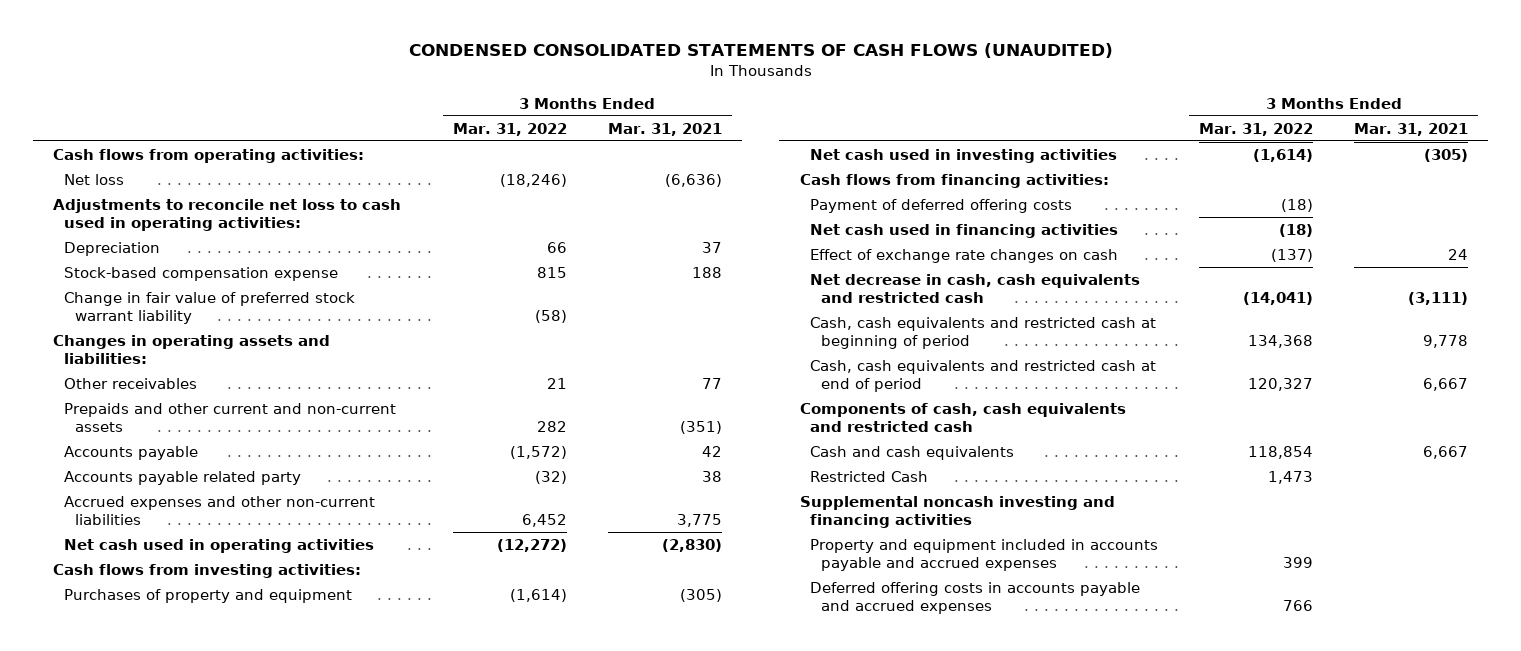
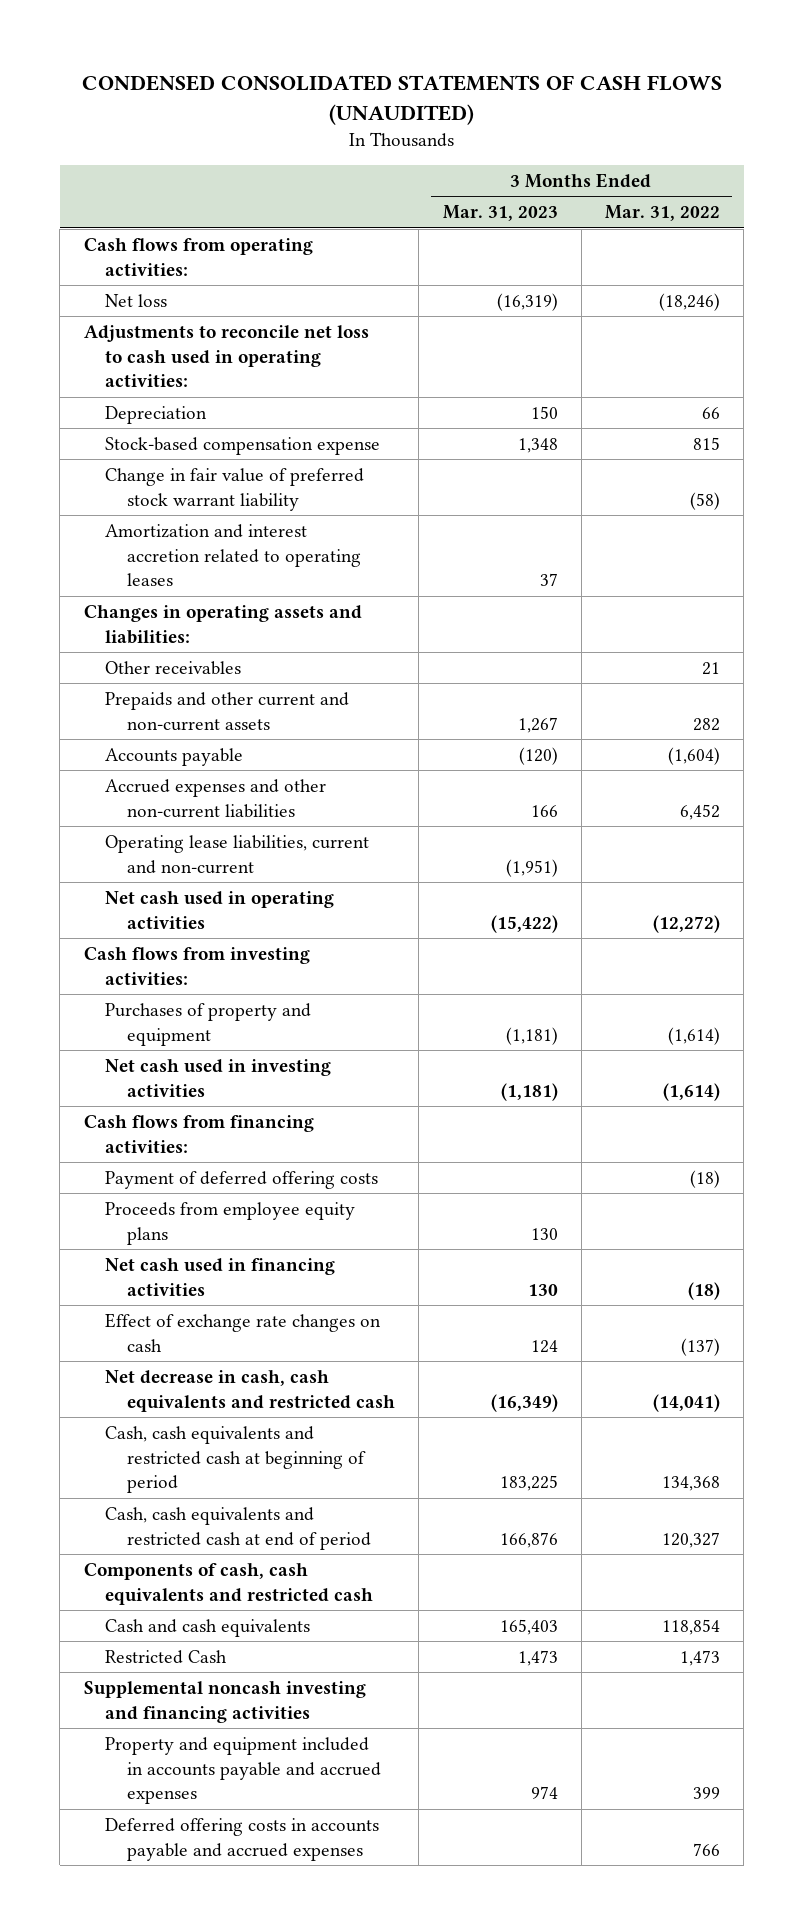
[607,122,722,136] Mar. 31, 2021 -> none
none -> [442,205,558,222] Mar. 31, 2023
none -> [105,523,362,587] Amortization and interest accretion related to operating leases
[63,470,301,485] Accounts payable related party -> none
[509,445,567,459] (1,572) -> [667,746,720,765] (1,604)
none -> [105,834,370,874] Operating lease liabilities, current and non-current
none -> [105,1201,356,1245] Proceeds from employee equity plans

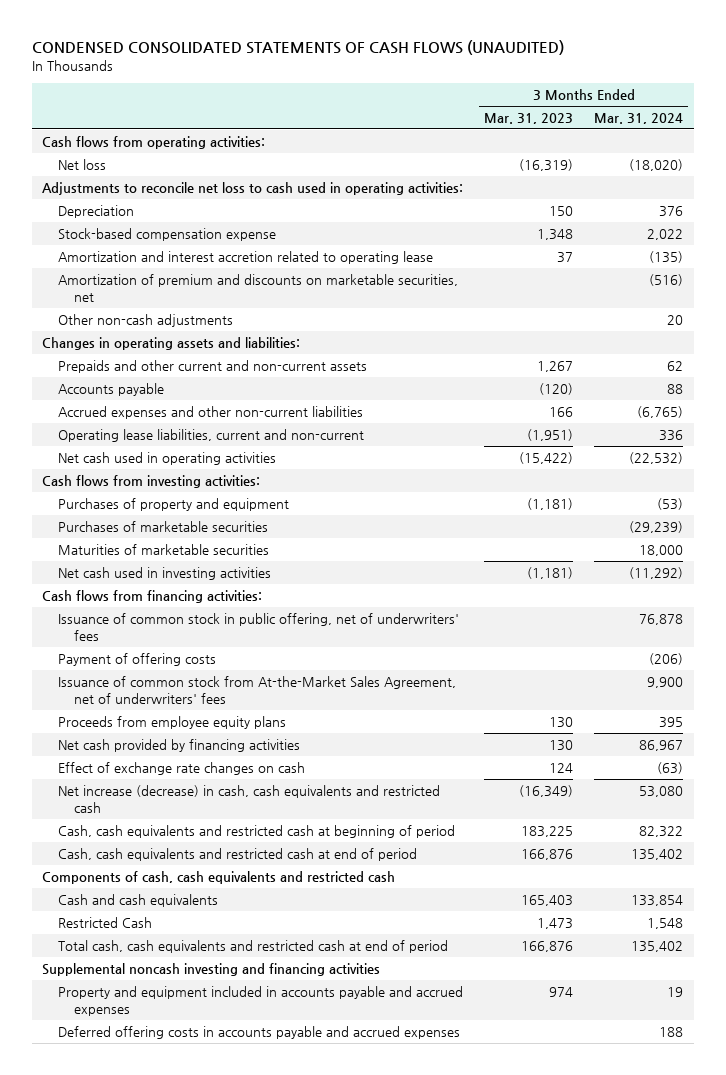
[604,205,720,222] Mar. 31, 2022 -> none
none -> [594,113,684,125] Mar. 31, 2024
[105,467,365,511] Change in fair value of preferred stock warrant liability -> none
[105,523,362,587] Amortization and interest accretion related to operating leases -> [58,250,434,264] Amortization and interest accretion related to operating lease
none -> [58,273,459,303] Amortization of premium and discounts on marketable securities, net
none -> [58,313,234,327] Other non-cash adjustments
[105,660,242,675] Other receivables -> none
none -> [58,520,269,532] Purchases of marketable securities
none -> [58,543,270,555] Maturities of marketable securities
none -> [58,612,460,642] Issuance of common stock in public offering, net of underwriters' fees
[105,1170,379,1189] Payment of deferred offering costs -> [58,652,217,666] Payment of offering costs
none -> [58,675,457,705] Issuance of common stock from At-the-Market Sales Agreement, net of underwriters' fees
[105,1257,336,1296] Net cash used in financing activities -> [58,738,301,752] Net cash provided by financing activities
[105,1369,396,1412] Net decrease in cash, cash equivalents and restricted cash -> [58,784,441,814] Net increase (decrease) in cash, cash equivalents and restricted cash
none -> [58,939,449,953] Total cash, cash equivalents and restricted cash at end of period

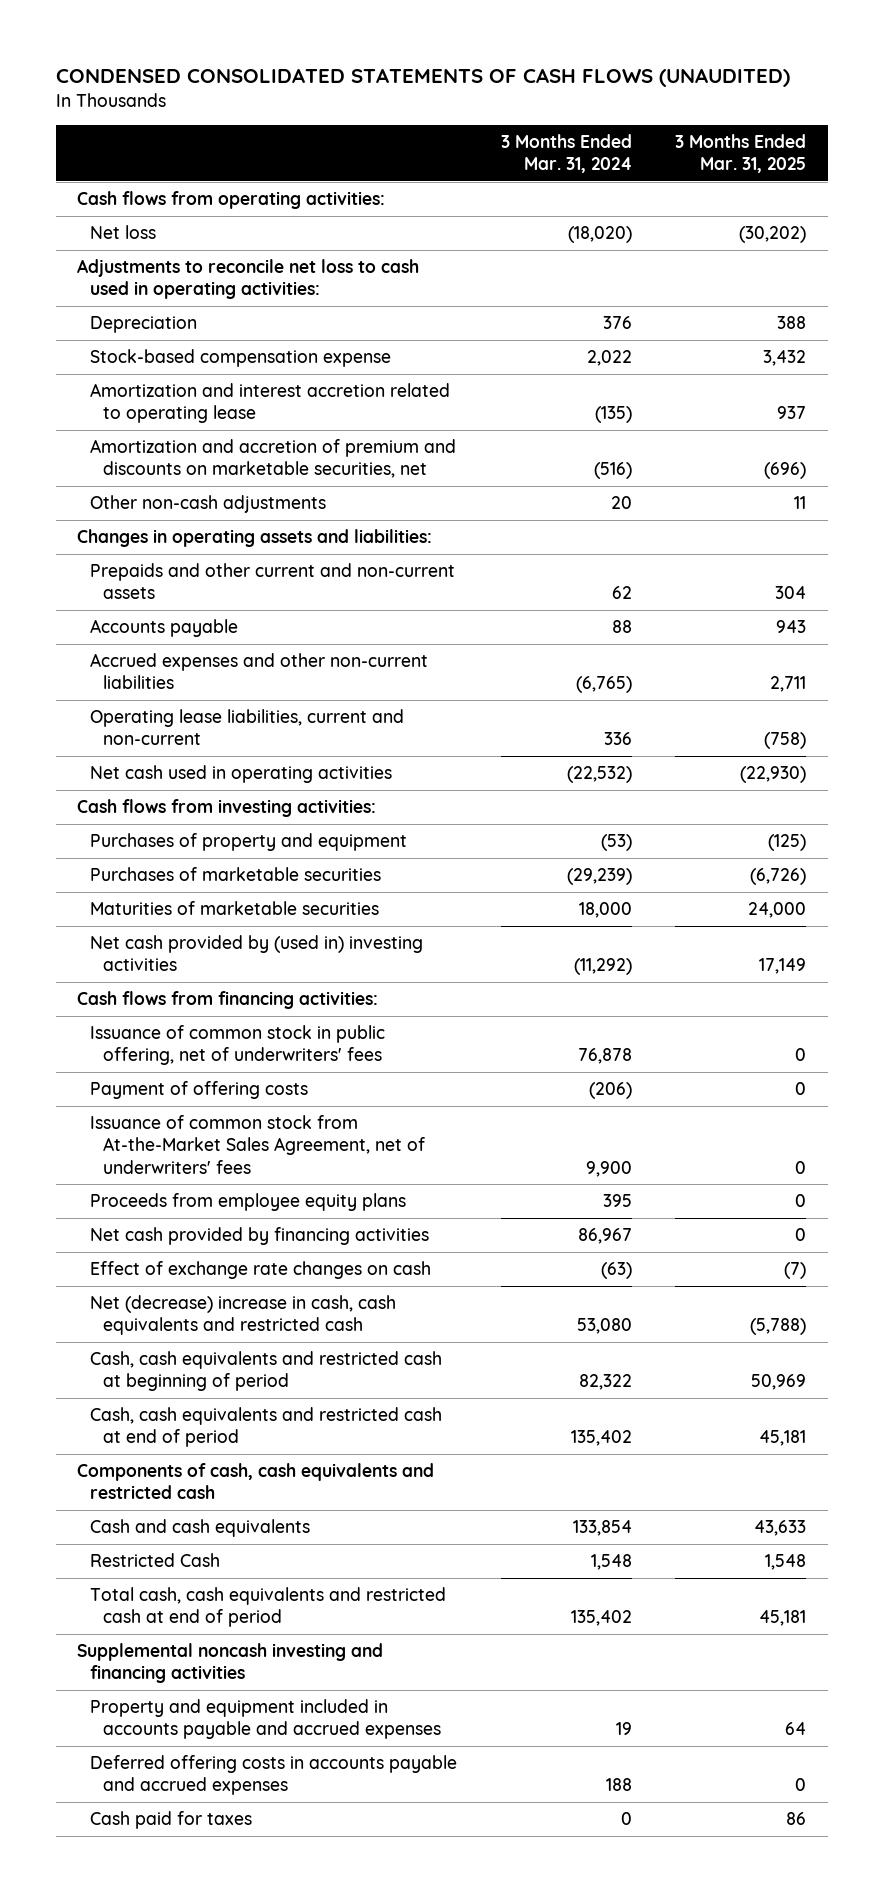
[484,113,574,125] Mar. 31, 2023 -> none
none -> [674,133,806,173] 3 Months Ended Mar. 31, 2025
[58,273,459,303] Amortization of premium and discounts on marketable securities, net -> [90,439,457,479] Amortization and accretion of premium and discounts on marketable securities, net
[58,566,272,580] Net cash used in investing activities -> [90,935,424,972] Net cash provided by (used in) investing activities
[58,784,441,814] Net increase (decrease) in cash, cash equivalents and restricted cash -> [90,1295,397,1336] Net (decrease) increase in cash, cash equivalents and restricted cash
none -> [90,1811,253,1830] Cash paid for taxes

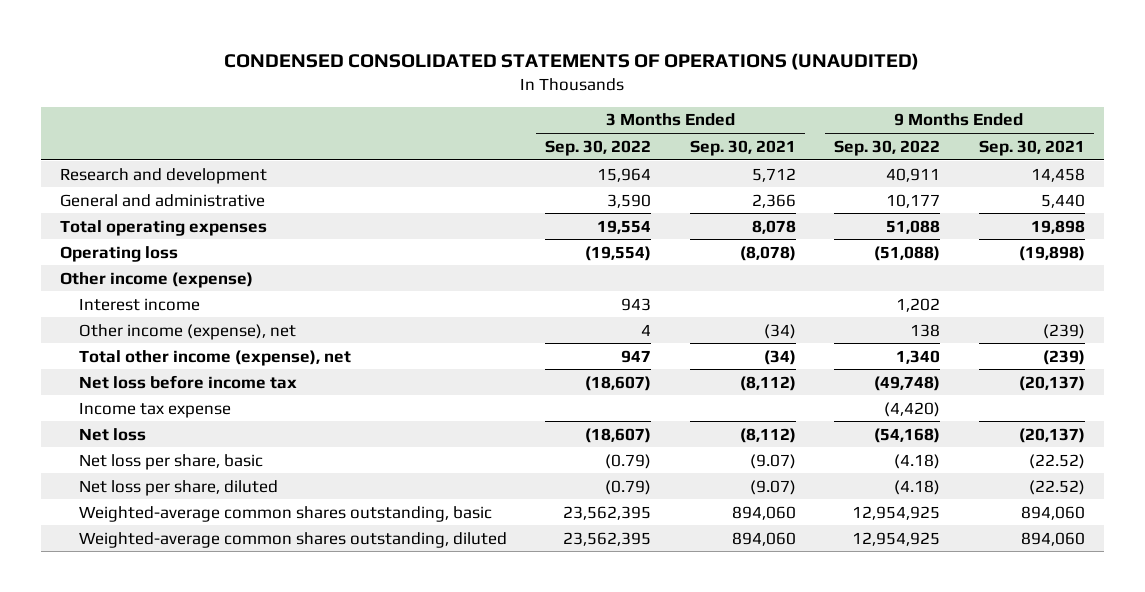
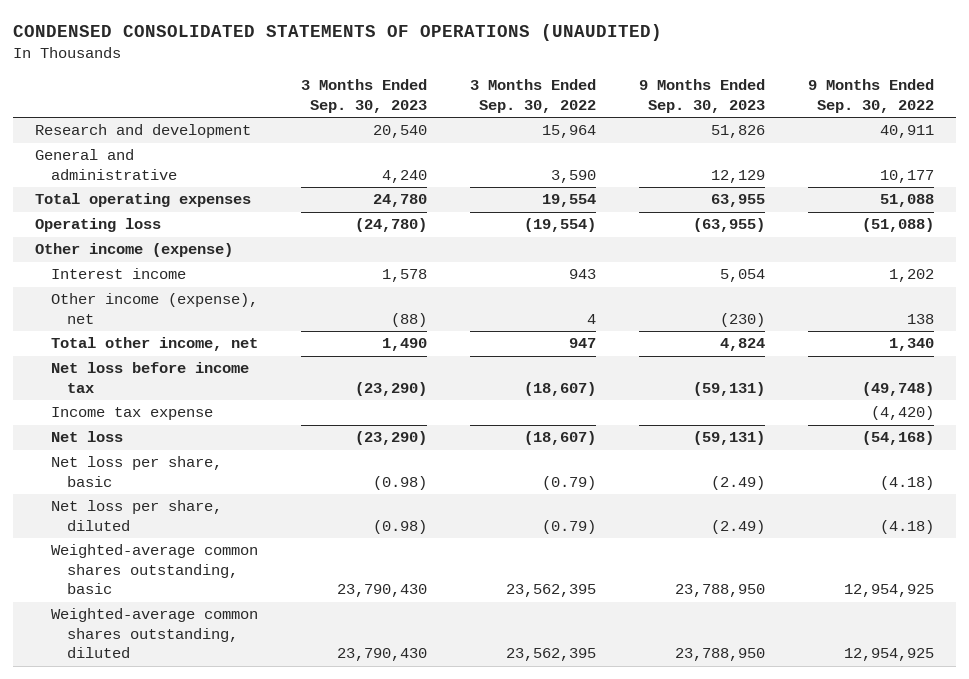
[689,139,796,156] Sep. 30, 2021 -> none
[978,139,1085,156] Sep. 30, 2021 -> none
none -> [300,79,427,113] 3 Months Ended Sep. 30, 2023
none -> [638,79,765,113] 9 Months Ended Sep. 30, 2023
[79,349,352,366] Total other income (expense), net -> [50,337,258,352] Total other income, net

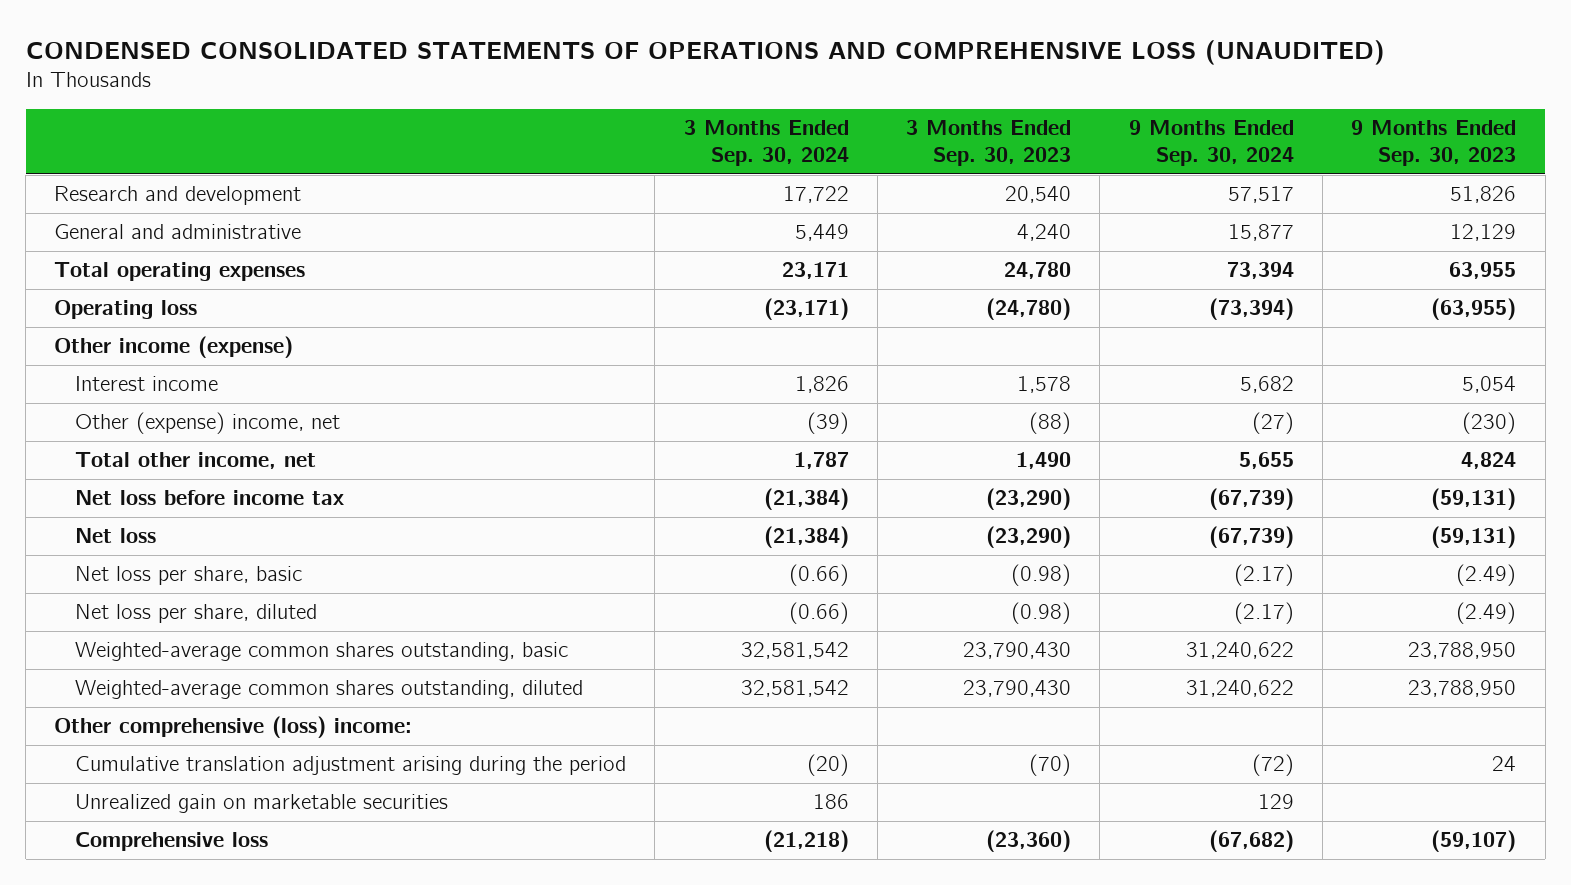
[13,23,663,41] CONDENSED CONSOLIDATED STATEMENTS OF OPERATIONS (UNAUDITED) -> [25,39,1385,65] CONDENSED CONSOLIDATED STATEMENTS OF OPERATIONS AND COMPREHENSIVE LOSS (UNAUDITED)
[469,79,596,113] 3 Months Ended Sep. 30, 2022 -> none
[807,79,934,113] 9 Months Ended Sep. 30, 2022 -> none
none -> [683,120,849,166] 3 Months Ended Sep. 30, 2024
none -> [1128,120,1294,166] 9 Months Ended Sep. 30, 2024
[50,293,258,324] Other income (expense), net -> [75,412,341,435] Other (expense) income, net
[50,407,213,421] Income tax expense -> none
none -> [54,716,413,739] Other comprehensive (loss) income:
none -> [75,756,627,776] Cumulative translation adjustment arising during the period
none -> [75,794,449,814] Unrealized gain on marketable securities
none -> [75,832,269,852] Comprehensive loss

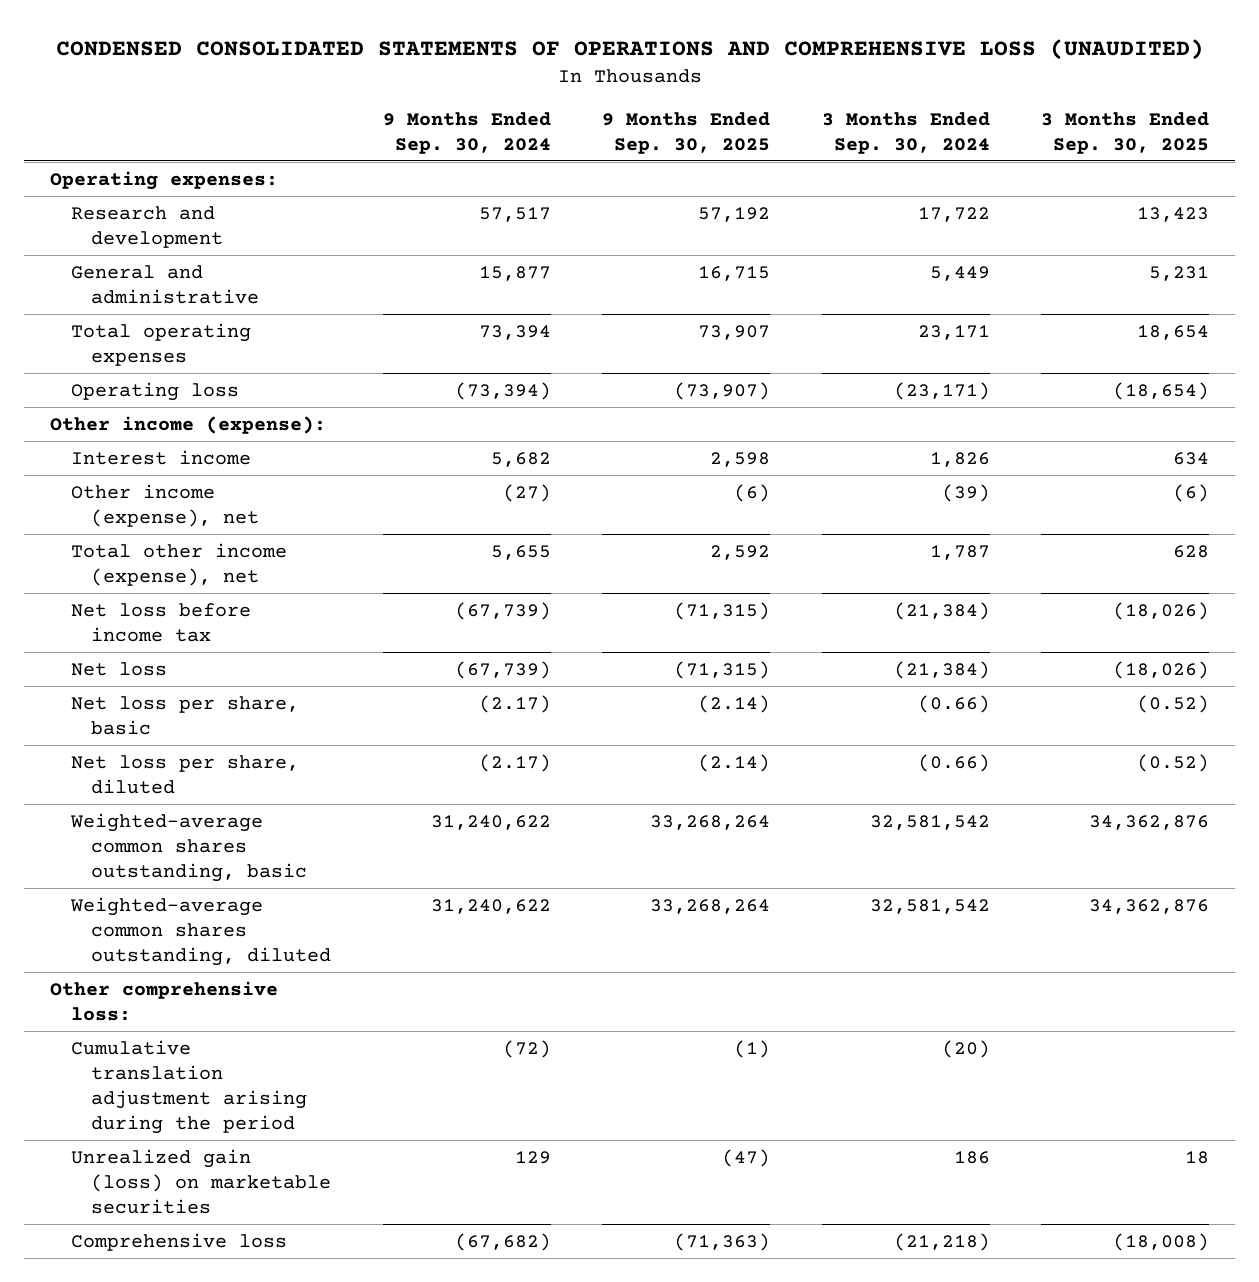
[906,120,1072,166] 3 Months Ended Sep. 30, 2023 -> none
[1351,120,1517,166] 9 Months Ended Sep. 30, 2023 -> none
none -> [602,111,771,154] 9 Months Ended Sep. 30, 2025
none -> [1041,111,1210,154] 3 Months Ended Sep. 30, 2025
none -> [50,170,279,190] Operating expenses:
[54,336,294,359] Other income (expense) -> [50,415,327,434] Other income (expense):
[75,412,341,435] Other (expense) income, net -> [70,483,260,527] Other income (expense), net
[75,452,317,470] Total other income, net -> [70,542,287,586] Total other income (expense), net
[54,716,413,739] Other comprehensive (loss) income: -> [50,980,279,1021] Other comprehensive loss:
[75,794,449,814] Unrealized gain on marketable securities -> [70,1148,332,1214] Unrealized gain (loss) on marketable securities

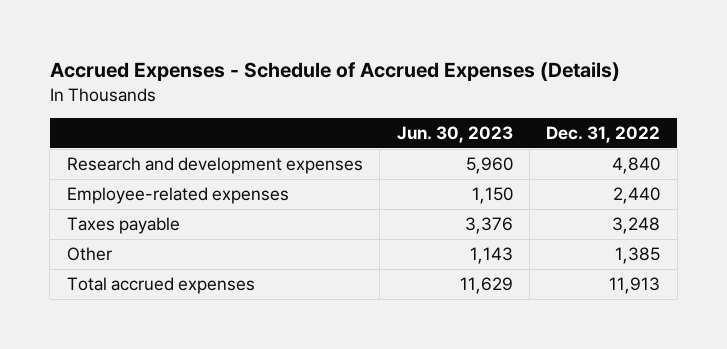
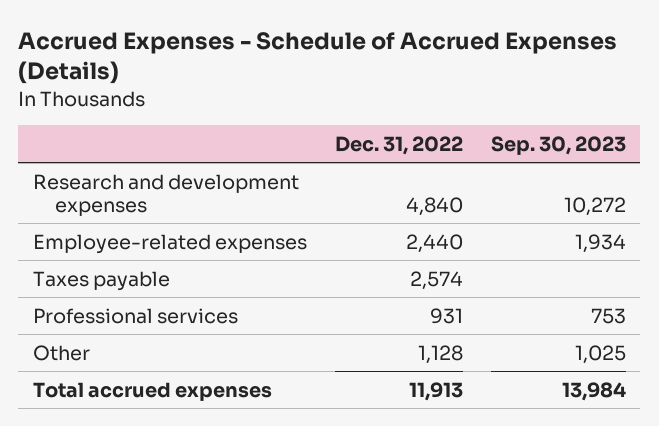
[396,126,513,144] Jun. 30, 2023 -> none
none -> [490,136,626,156] Sep. 30, 2023
[612,217,661,235] 3,248 -> [409,270,463,290] 2,574
none -> [32,307,238,324] Professional services
[615,247,661,265] 1,385 -> [417,344,463,364] 1,128

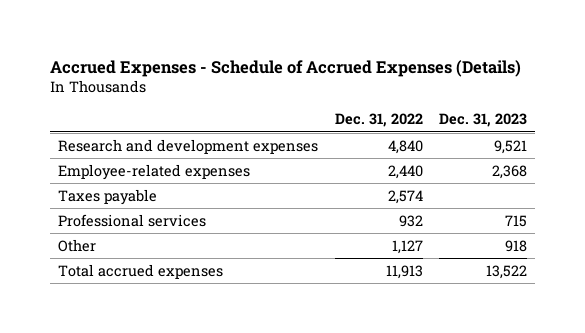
[490,136,626,156] Sep. 30, 2023 -> none
none -> [438,113,527,128] Dec. 31, 2023
[429,307,463,324] 931 -> [398,214,423,227] 932
[417,344,463,364] 1,128 -> [391,239,423,254] 1,127

